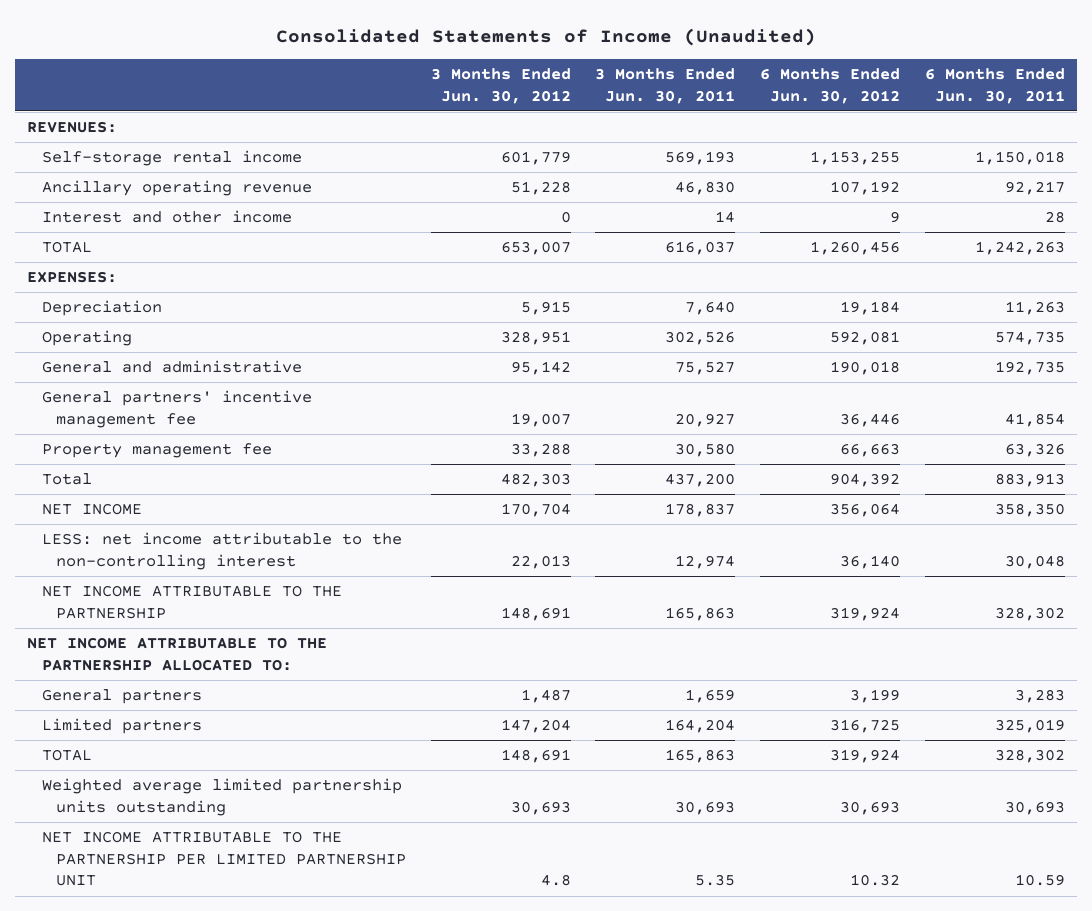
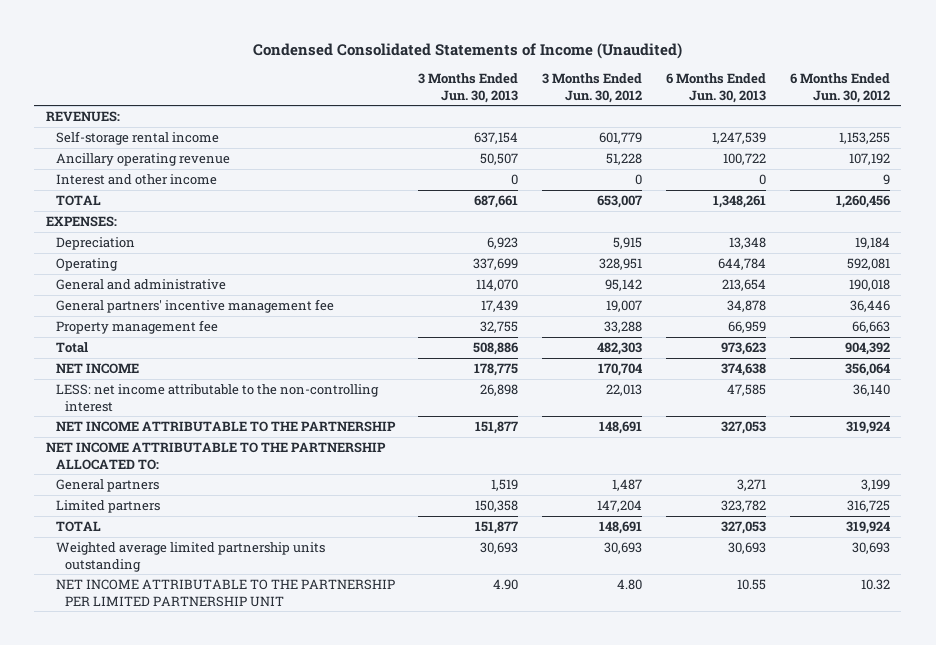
[276,27,817,46] Consolidated Statements of Income (Unaudited) -> [252,42,682,59] Condensed Consolidated Statements of Income (Unaudited)
[595,68,736,104] 3 Months Ended Jun. 30, 2011 -> none
[924,68,1065,104] 6 Months Ended Jun. 30, 2011 -> none
none -> [418,72,519,103] 3 Months Ended Jun. 30, 2013
none -> [665,72,766,103] 6 Months Ended Jun. 30, 2013
[540,874,571,887] 4.8 -> [617,579,643,591] 4.80

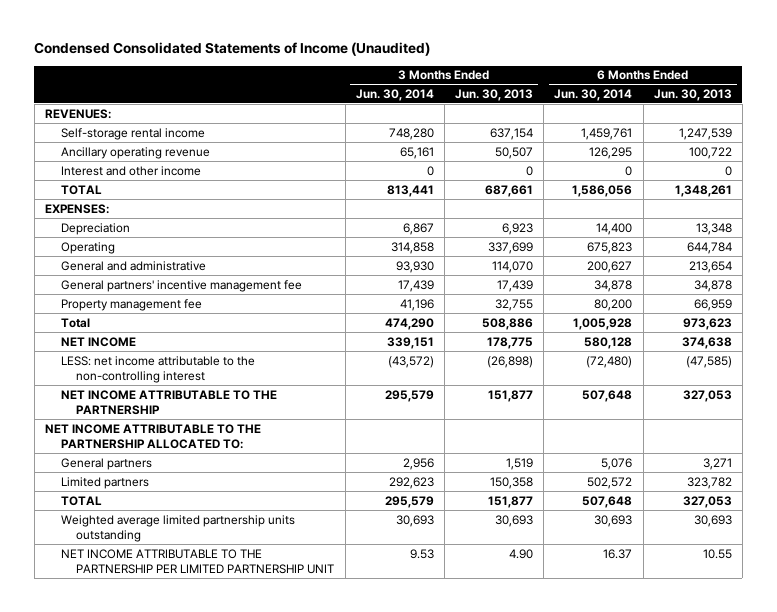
[542,72,643,103] 3 Months Ended Jun. 30, 2012 -> none
[789,72,890,103] 6 Months Ended Jun. 30, 2012 -> none
none -> [355,88,434,101] Jun. 30, 2014
none -> [554,88,633,101] Jun. 30, 2014
[480,384,519,397] 26,898 -> [487,355,534,368] (26,898)
[726,384,766,397] 47,585 -> [685,355,732,368] (47,585)

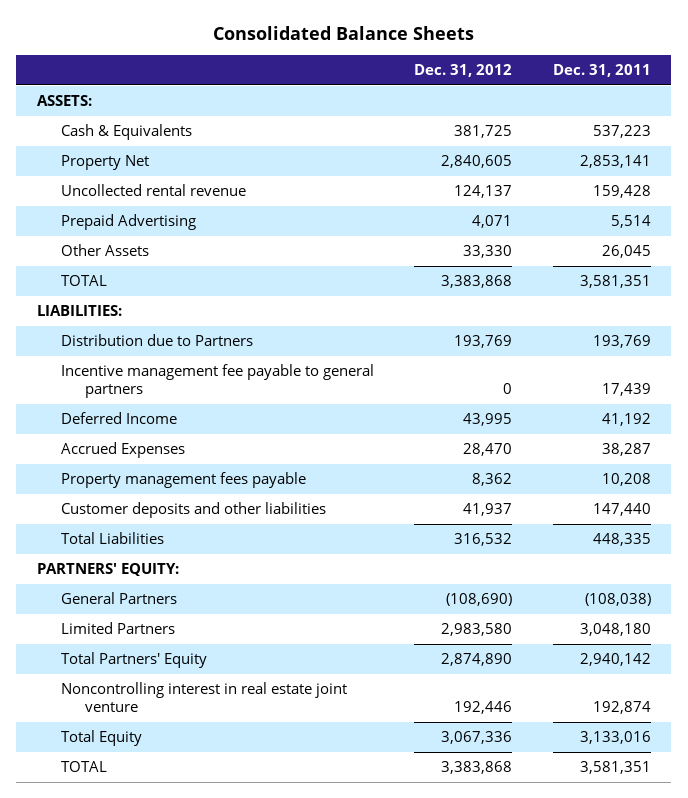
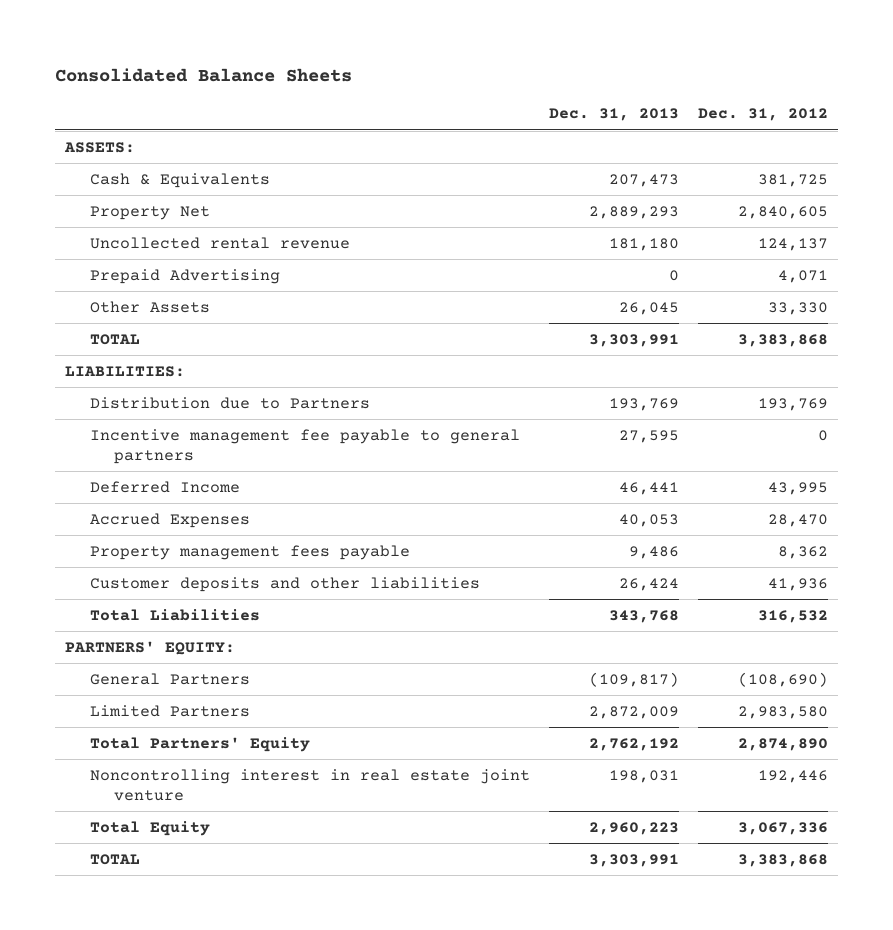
[552,63,651,77] Dec. 31, 2011 -> none
none -> [548,108,679,122] Dec. 31, 2013
[463,503,513,517] 41,937 -> [768,577,829,591] 41,936

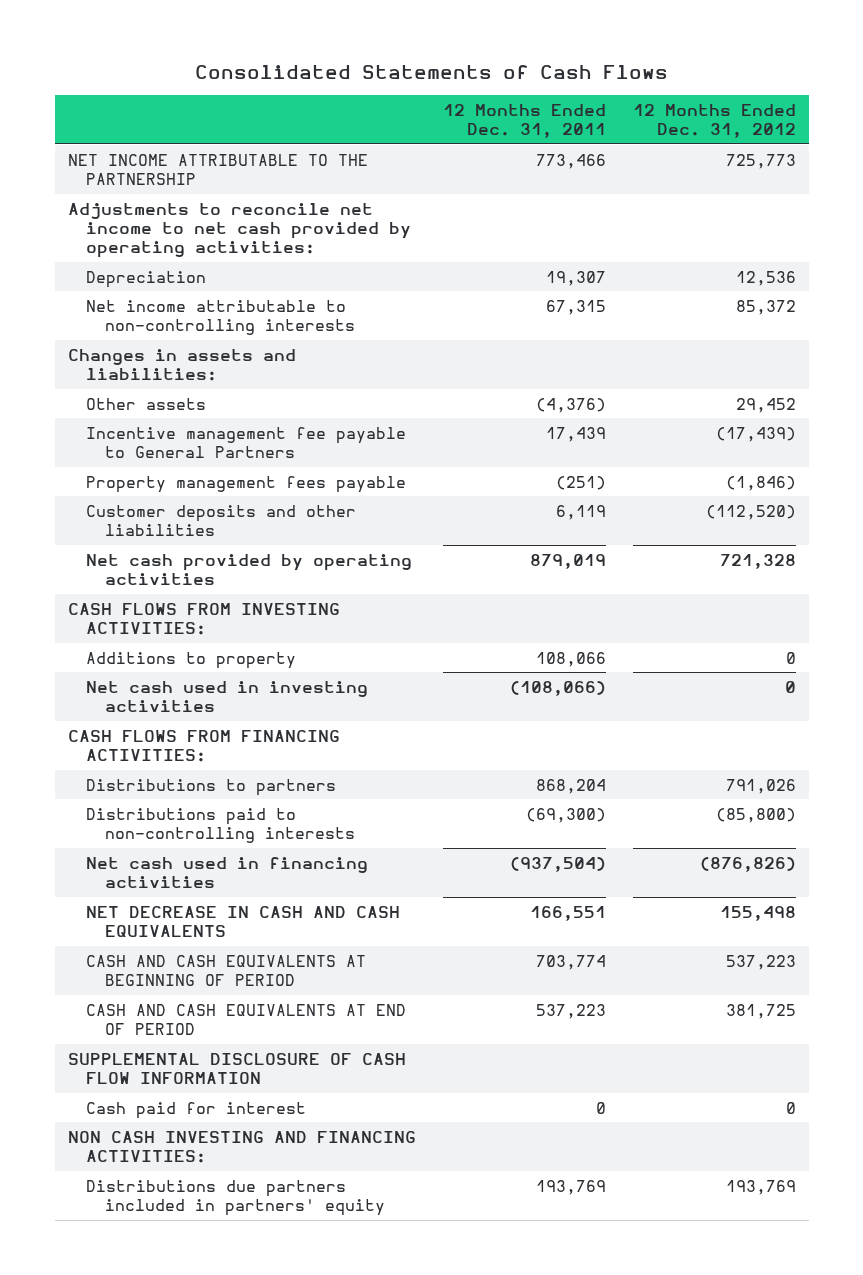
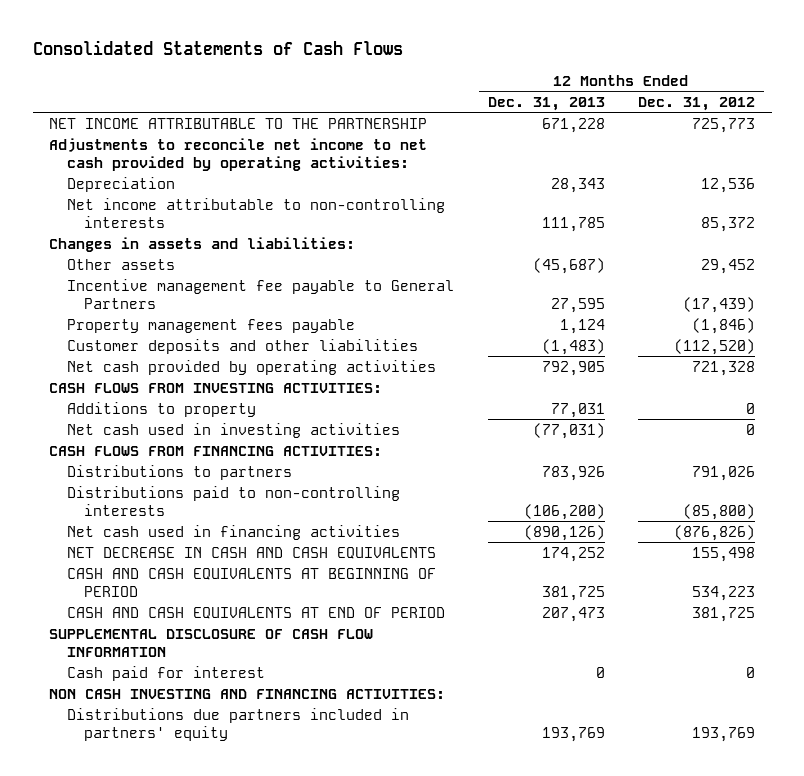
[442,104,606,139] 12 Months Ended Dec. 31, 2011 -> none
none -> [487,96,605,111] Dec. 31, 2013
[725,954,796,970] 537,223 -> [692,585,756,601] 534,223

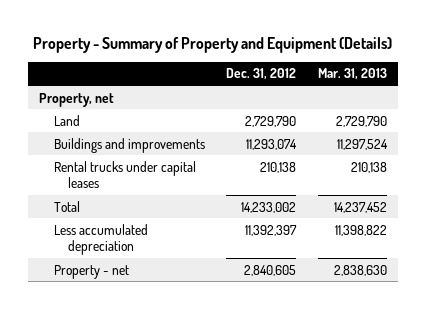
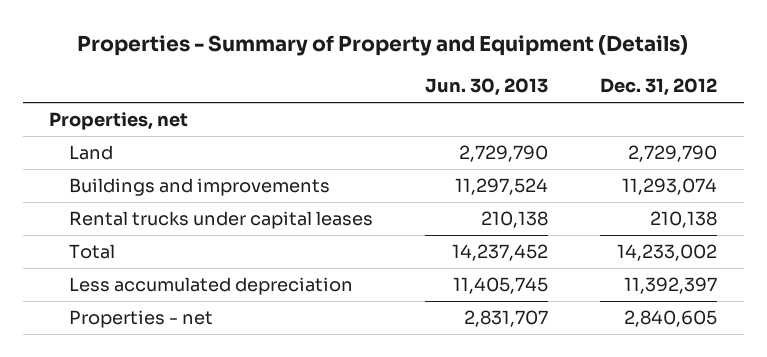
[32,36,392,53] Property - Summary of Property and Equipment (Details) -> [77,35,689,57] Properties - Summary of Property and Equipment (Details)
[318,68,388,81] Mar. 31, 2013 -> none
none -> [425,78,549,97] Jun. 30, 2013
[38,92,114,107] Property, net -> [49,112,189,131] Properties, net
[53,264,129,279] Property - net -> [68,310,213,329] Properties - net

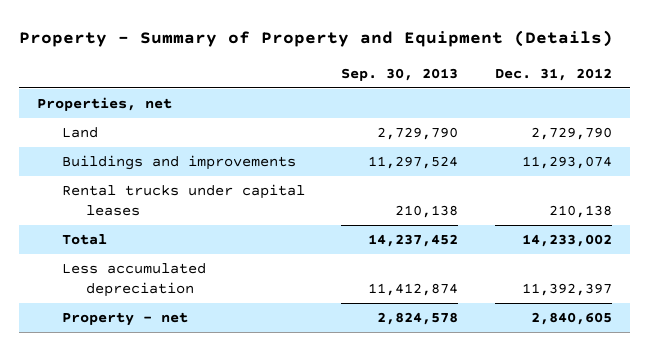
[77,35,689,57] Properties - Summary of Property and Equipment (Details) -> [19,30,614,48] Property - Summary of Property and Equipment (Details)
[425,78,549,97] Jun. 30, 2013 -> none
none -> [341,67,459,81] Sep. 30, 2013
[68,310,213,329] Properties - net -> [61,312,188,327] Property - net

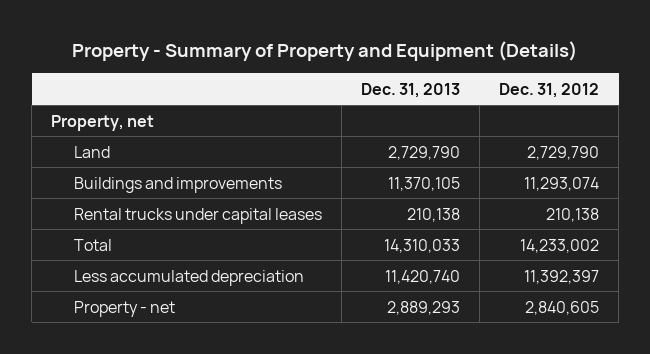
[341,67,459,81] Sep. 30, 2013 -> none
none -> [361,82,461,98] Dec. 31, 2013
[37,97,173,112] Properties, net -> [51,114,155,131] Property, net

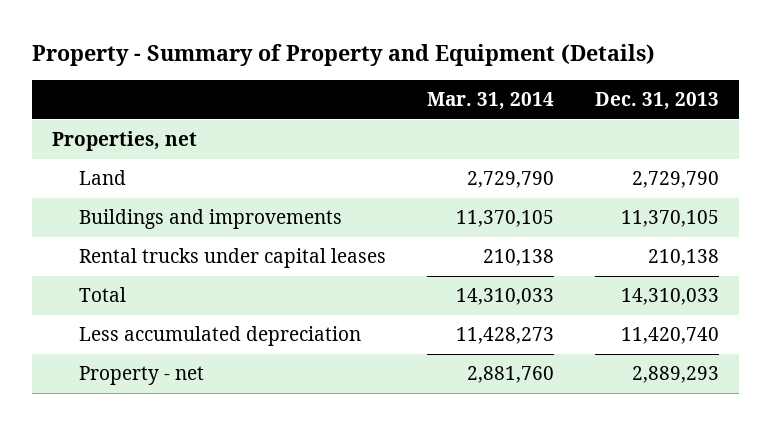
[499,82,600,98] Dec. 31, 2012 -> none
none -> [426,91,554,110] Mar. 31, 2014
[51,114,155,131] Property, net -> [52,131,198,152] Properties, net

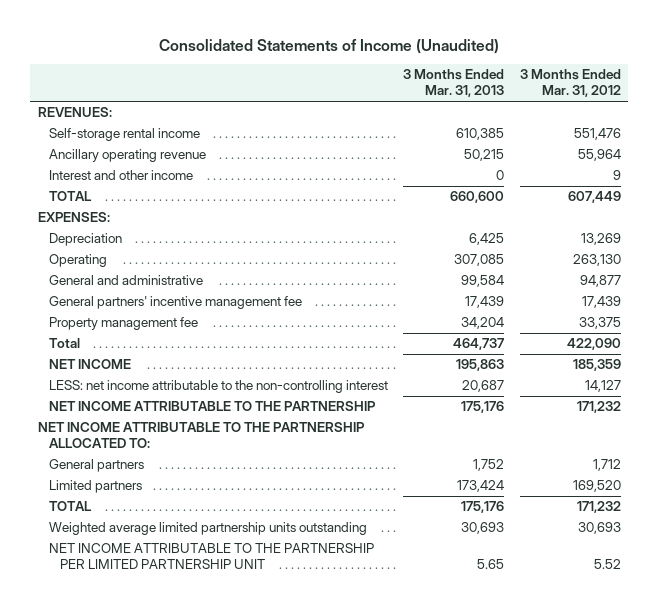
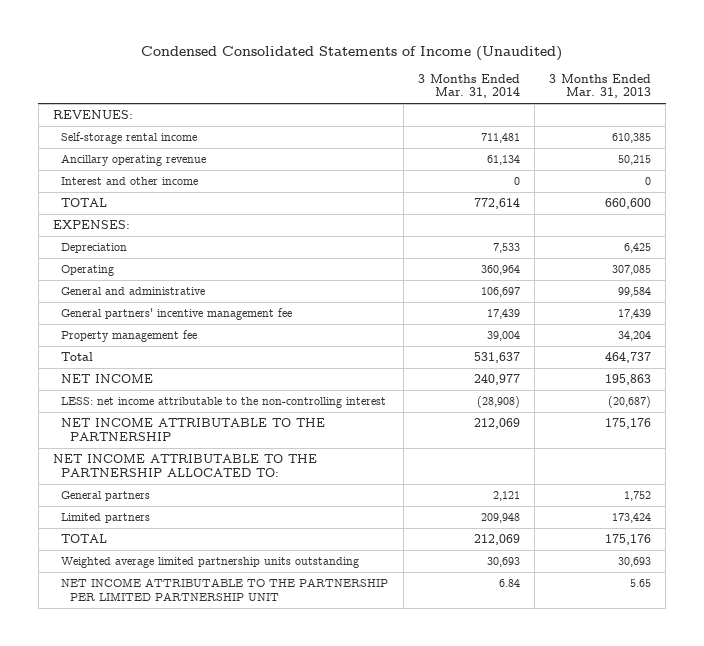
[159,38,500,54] Consolidated Statements of Income (Unaudited) -> [140,46,562,62] Condensed Consolidated Statements of Income (Unaudited)
[519,69,621,98] 3 Months Ended Mar. 31, 2012 -> none
none -> [417,73,520,99] 3 Months Ended Mar. 31, 2014
[462,380,505,393] 20,687 -> [607,396,651,409] (20,687)

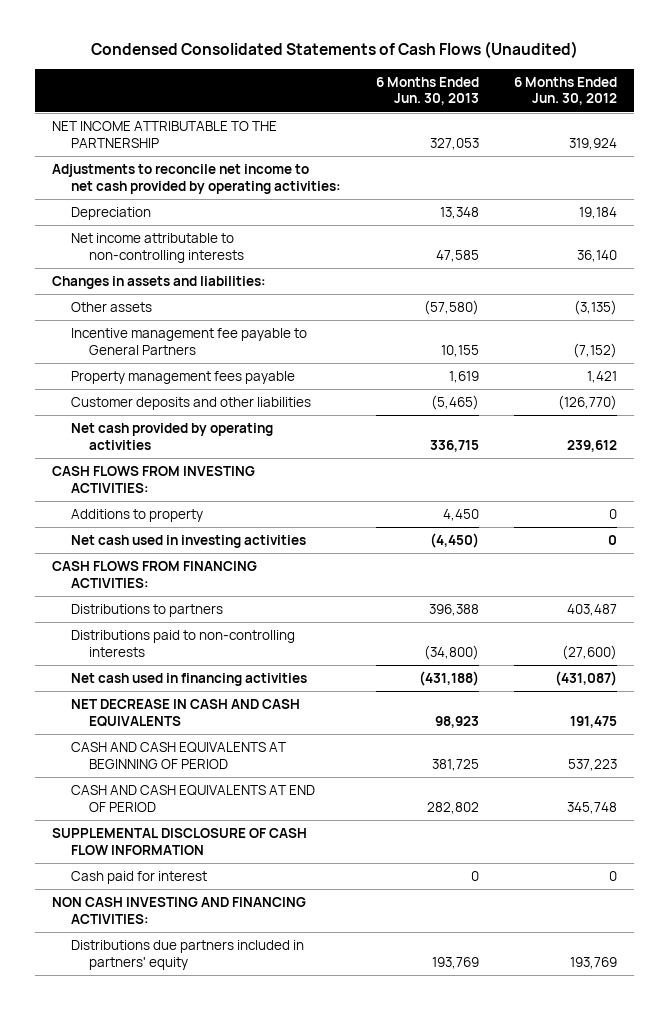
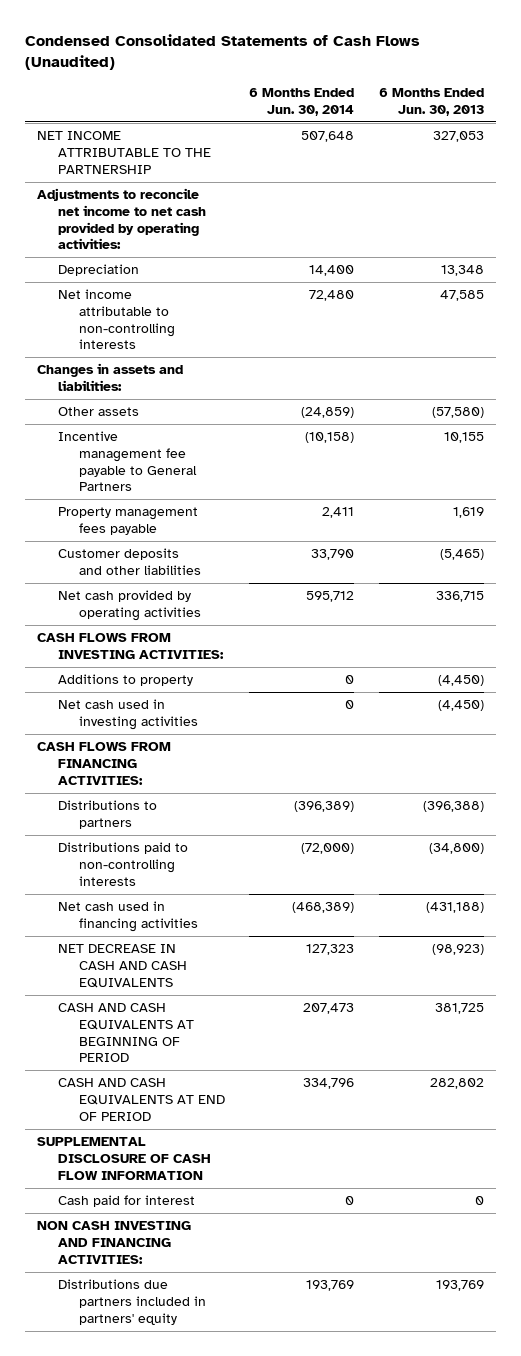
[513,76,617,106] 6 Months Ended Jun. 30, 2012 -> none
none -> [249,88,355,116] 6 Months Ended Jun. 30, 2014
[442,509,479,522] 4,450 -> [437,675,484,687] (4,450)
[428,604,479,617] 396,388 -> [422,801,484,813] (396,388)
[434,715,479,728] 98,923 -> [431,944,484,956] (98,923)

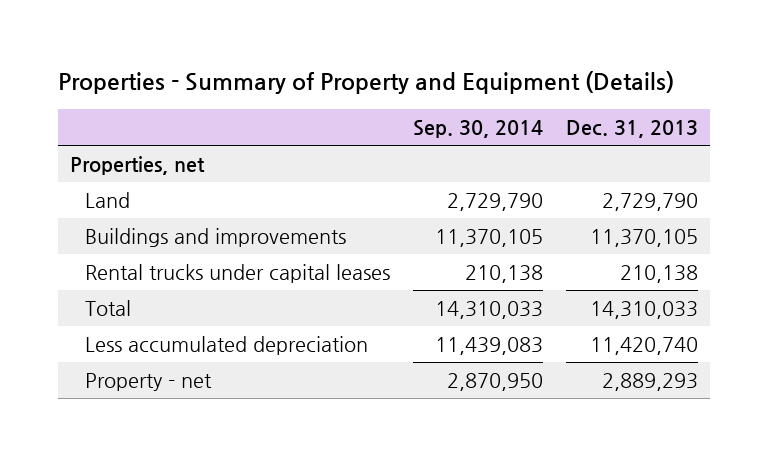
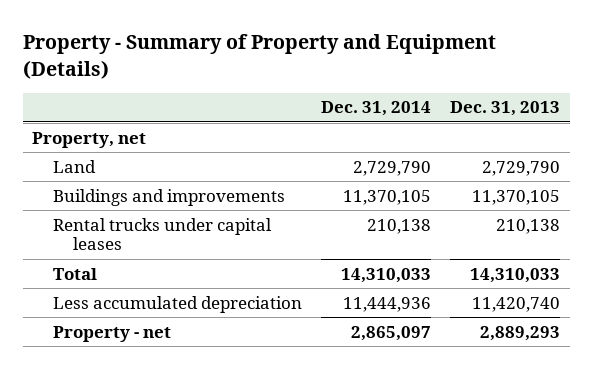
[58,71,675,95] Properties - Summary of Property and Equipment (Details) -> [22,34,496,79] Property - Summary of Property and Equipment (Details)
[413,120,544,139] Sep. 30, 2014 -> none
none -> [320,101,431,117] Dec. 31, 2014
[69,156,205,176] Properties, net -> [32,131,147,148] Property, net

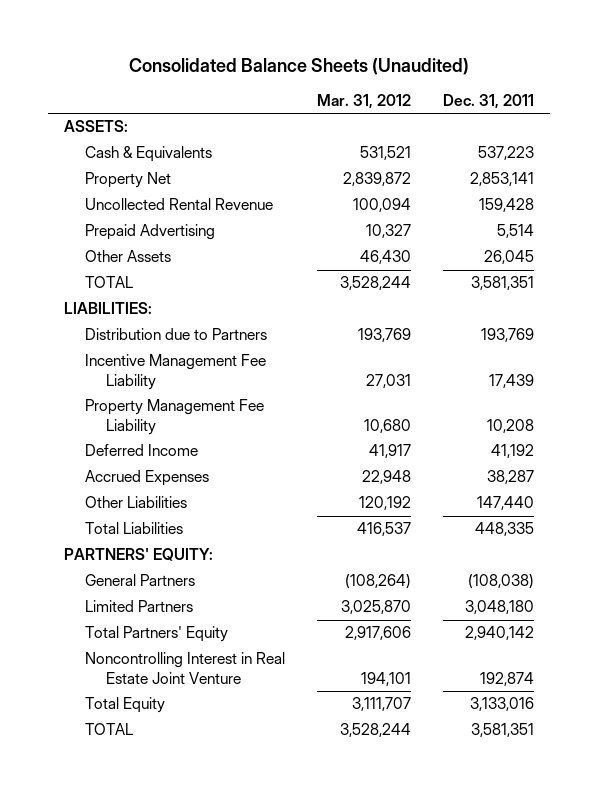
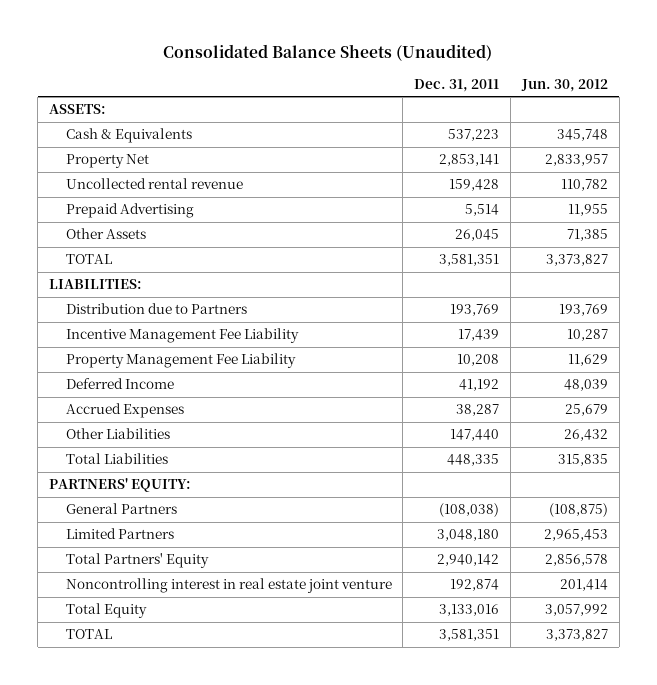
[316,93,411,109] Mar. 31, 2012 -> none
none -> [521,78,609,92] Jun. 30, 2012
[84,198,273,211] Uncollected Rental Revenue -> [65,178,243,190] Uncollected rental revenue
[84,652,285,685] Noncontrolling Interest in Real Estate Joint Venture -> [65,578,392,594] Noncontrolling interest in real estate joint venture

